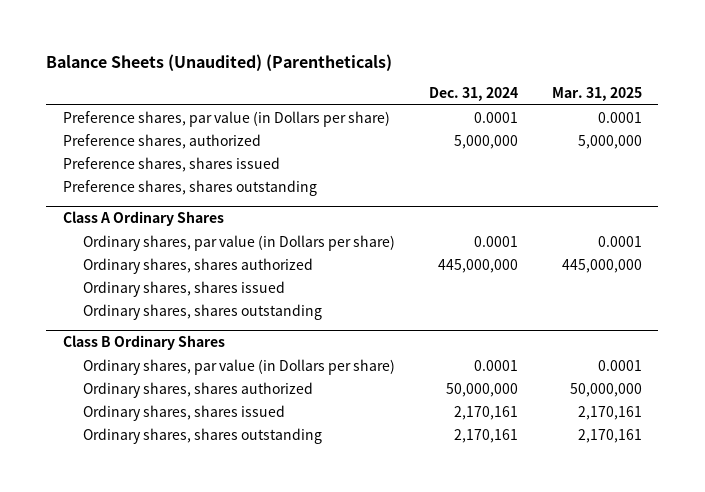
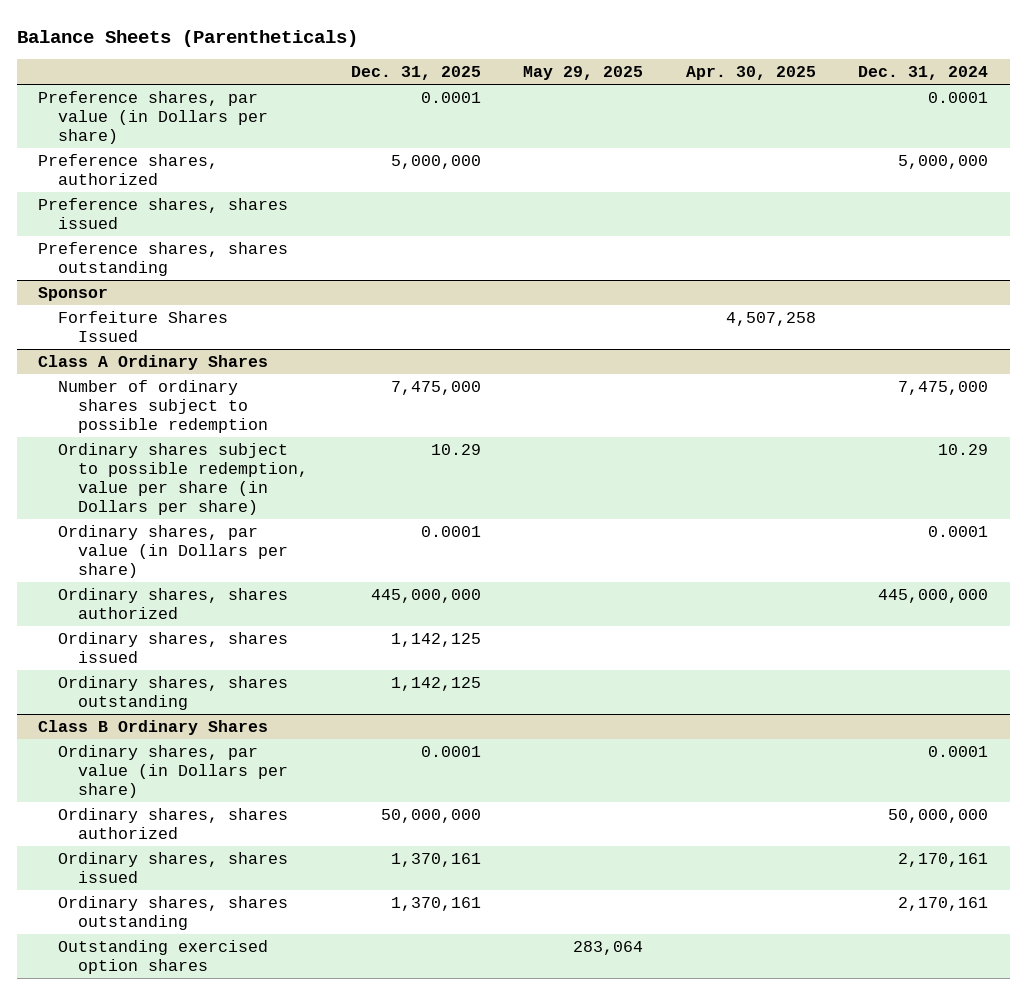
[46,53,393,71] Balance Sheets (Unaudited) (Parentheticals) -> [16,29,358,47] Balance Sheets (Parentheticals)
[551,87,642,102] Mar. 31, 2025 -> none
none -> [350,66,481,81] Dec. 31, 2025
none -> [523,66,644,81] May 29, 2025
none -> [685,66,816,81] Apr. 30, 2025
none -> [38,286,109,301] Sponsor
none -> [58,310,229,343] Forfeiture Shares Issued
none -> [58,379,269,434] Number of ordinary shares subject to possible redemption
none -> [58,442,309,516] Ordinary shares subject to possible redemption, value per share (in Dollars per share)
none -> [58,939,269,975] Outstanding exercised option shares

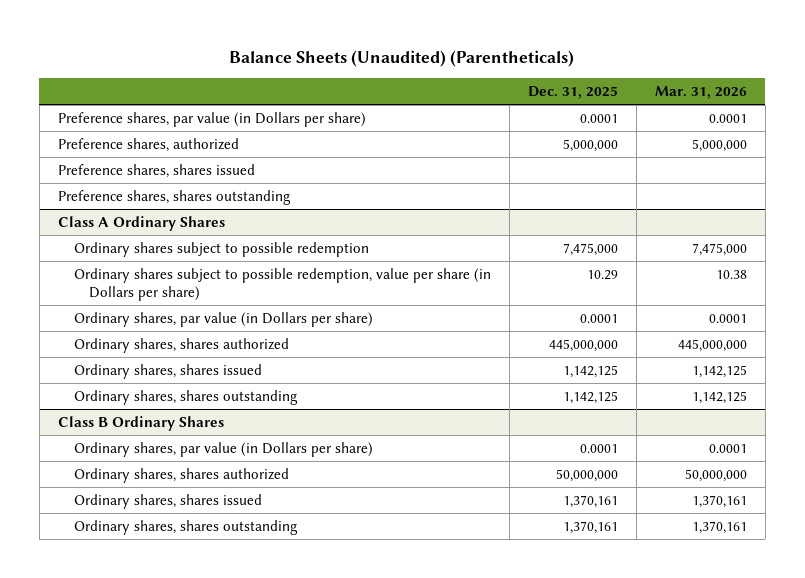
[16,29,358,47] Balance Sheets (Parentheticals) -> [229,50,575,68] Balance Sheets (Unaudited) (Parentheticals)
[523,66,644,81] May 29, 2025 -> none
[685,66,816,81] Apr. 30, 2025 -> none
[858,66,989,81] Dec. 31, 2024 -> none
none -> [654,86,747,100] Mar. 31, 2026
[38,286,109,301] Sponsor -> none
[58,310,229,343] Forfeiture Shares Issued -> none
[58,379,269,434] Number of ordinary shares subject to possible redemption -> [73,241,369,257] Ordinary shares subject to possible redemption
[58,939,269,975] Outstanding exercised option shares -> none

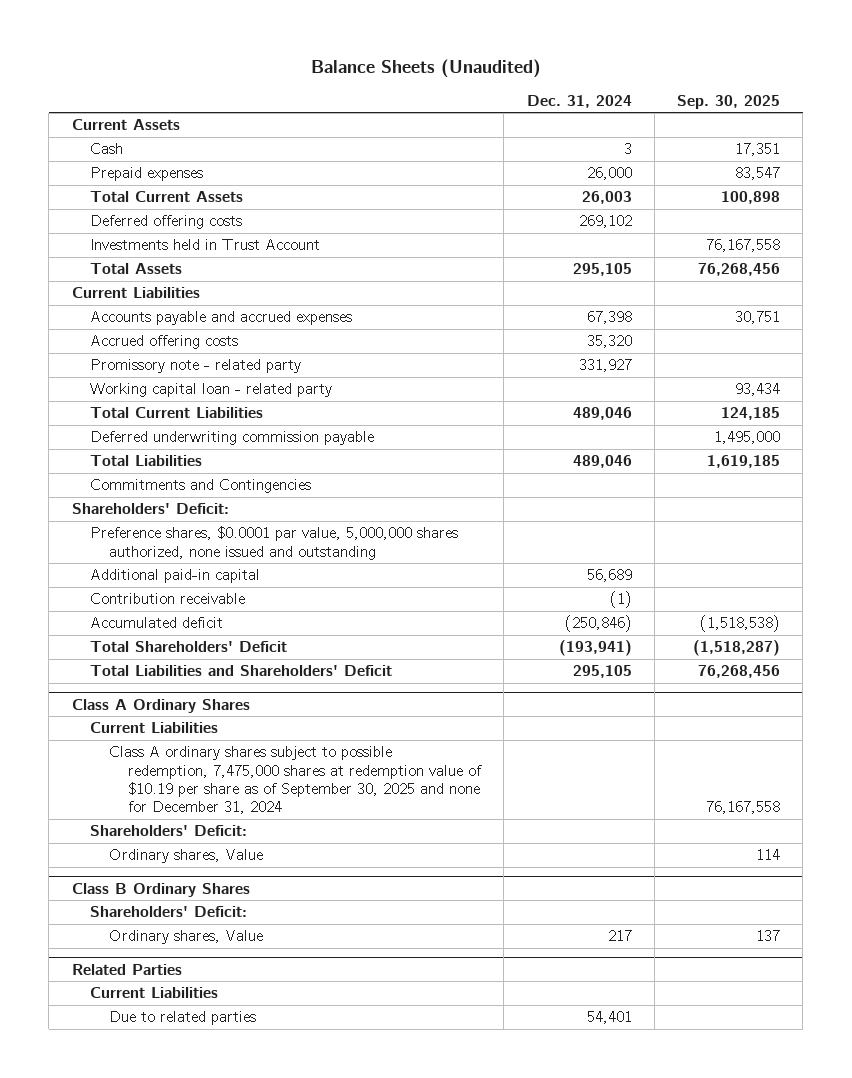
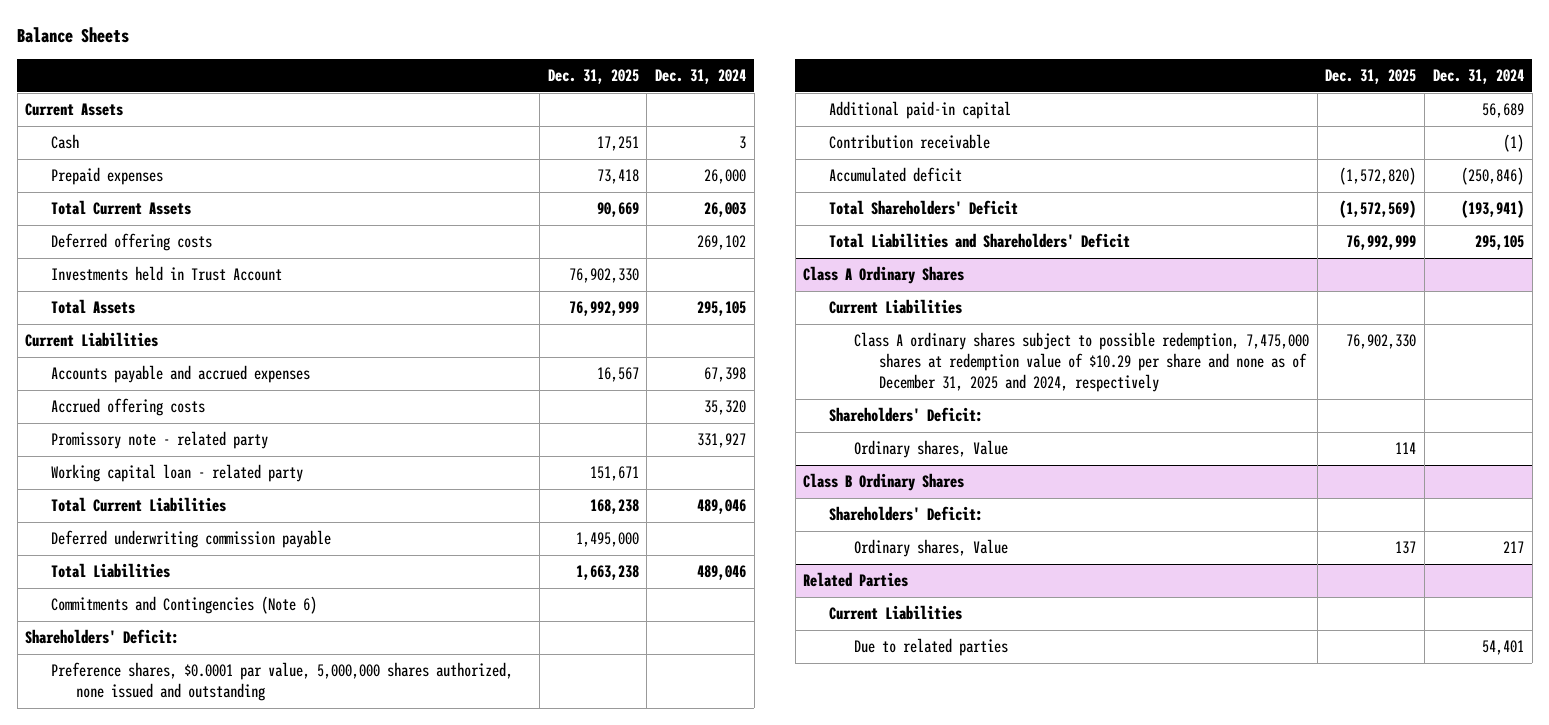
[310,58,541,78] Balance Sheets (Unaudited) -> [17,27,130,44] Balance Sheets
[677,94,781,109] Sep. 30, 2025 -> none
none -> [547,68,639,84] Dec. 31, 2025
[90,479,312,494] Commitments and Contingencies -> [50,596,317,615] Commitments and Contingencies (Note 6)
[109,746,482,814] Class A ordinary shares subject to possible redemption, 7,475,000 shares at redemption value of $10.19 per share as of September 30, 2025 and none for December 31, 2024 -> [853,332,1309,392] Class A ordinary shares subject to possible redemption, 7,475,000 shares at redemption value of $10.29 per share and none as of December 31, 2025 and 2024, respectively

